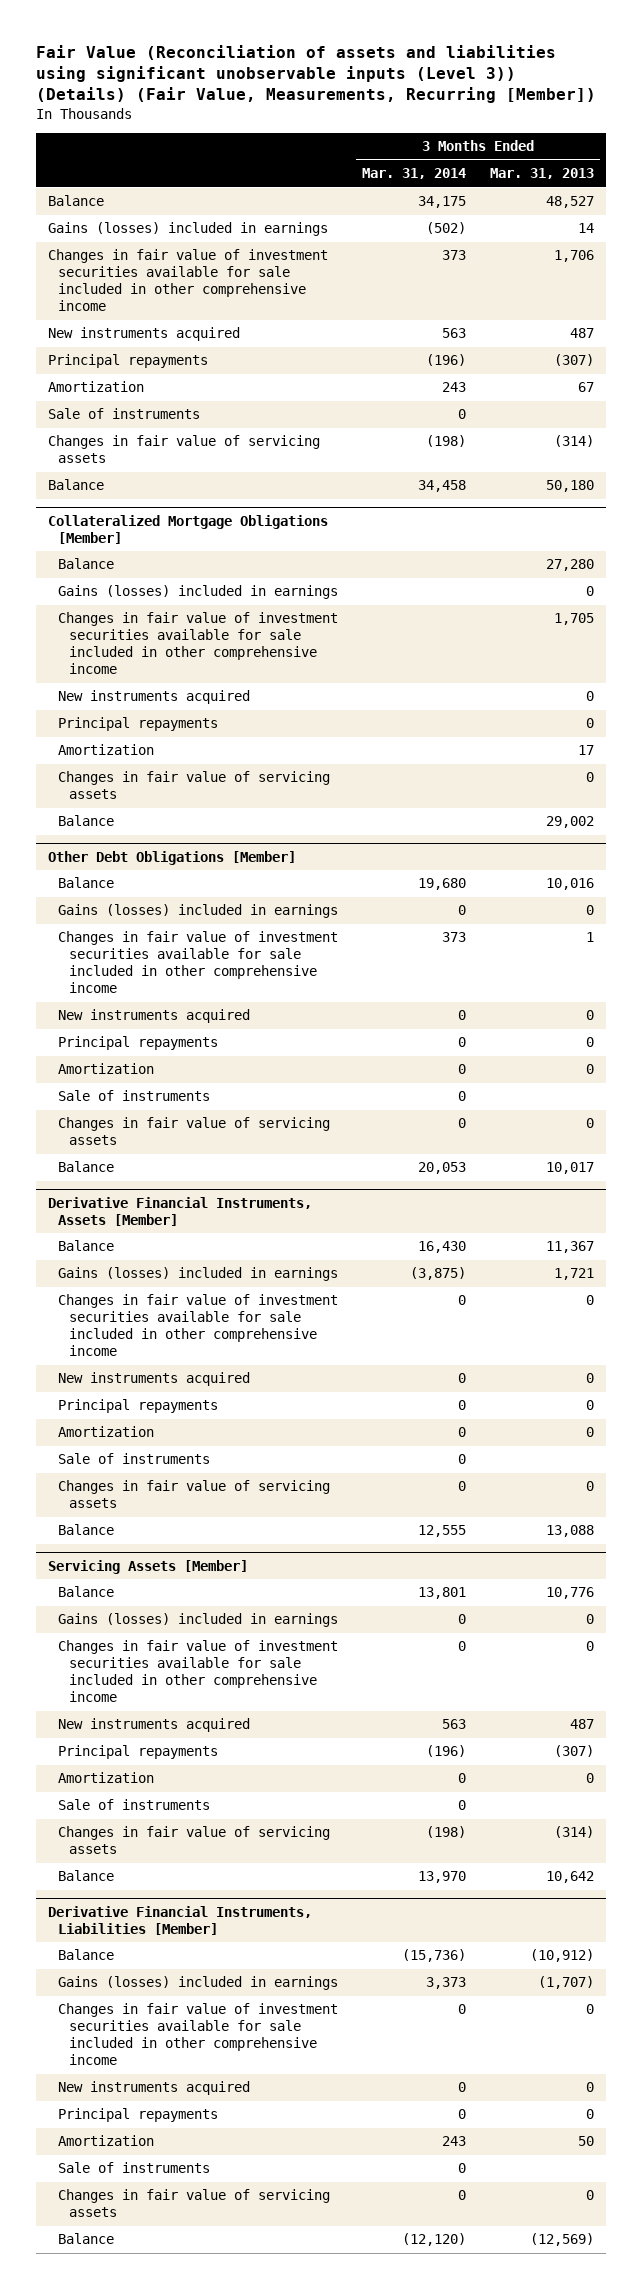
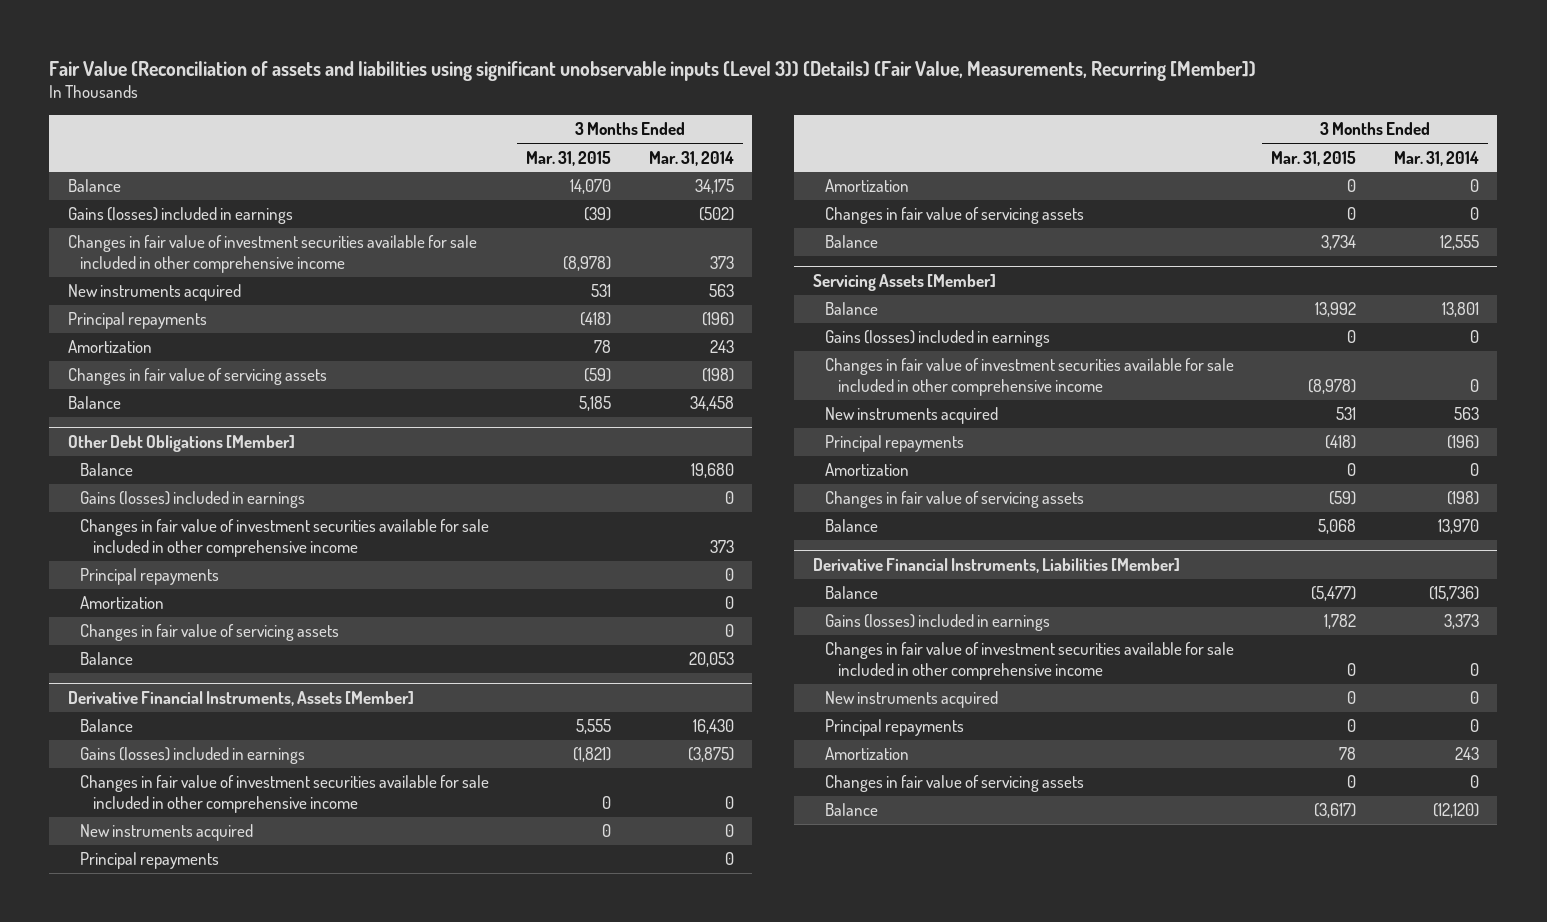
[489,168,594,180] Mar. 31, 2013 -> none
none -> [526,150,612,166] Mar. 31, 2015
[48,408,201,420] Sale of instruments -> none
[48,514,329,544] Collateralized Mortgage Obligations [Member] -> none
[58,558,115,570] Balance -> none
[58,585,339,600] Gains (losses) included in earnings -> none
[58,612,339,675] Changes in fair value of investment securities available for sale included in other comprehensive income -> none
[58,690,251,705] New instruments acquired -> none
[58,717,219,732] Principal repayments -> none
[58,744,155,756] Amortization -> none
[58,771,331,800] Changes in fair value of servicing assets -> none
[58,815,115,827] Balance -> none
[58,1009,251,1024] New instruments acquired -> none
[58,1090,211,1102] Sale of instruments -> none
[58,1453,211,1465] Sale of instruments -> none
[58,1799,211,1811] Sale of instruments -> none
[58,2162,211,2174] Sale of instruments -> none

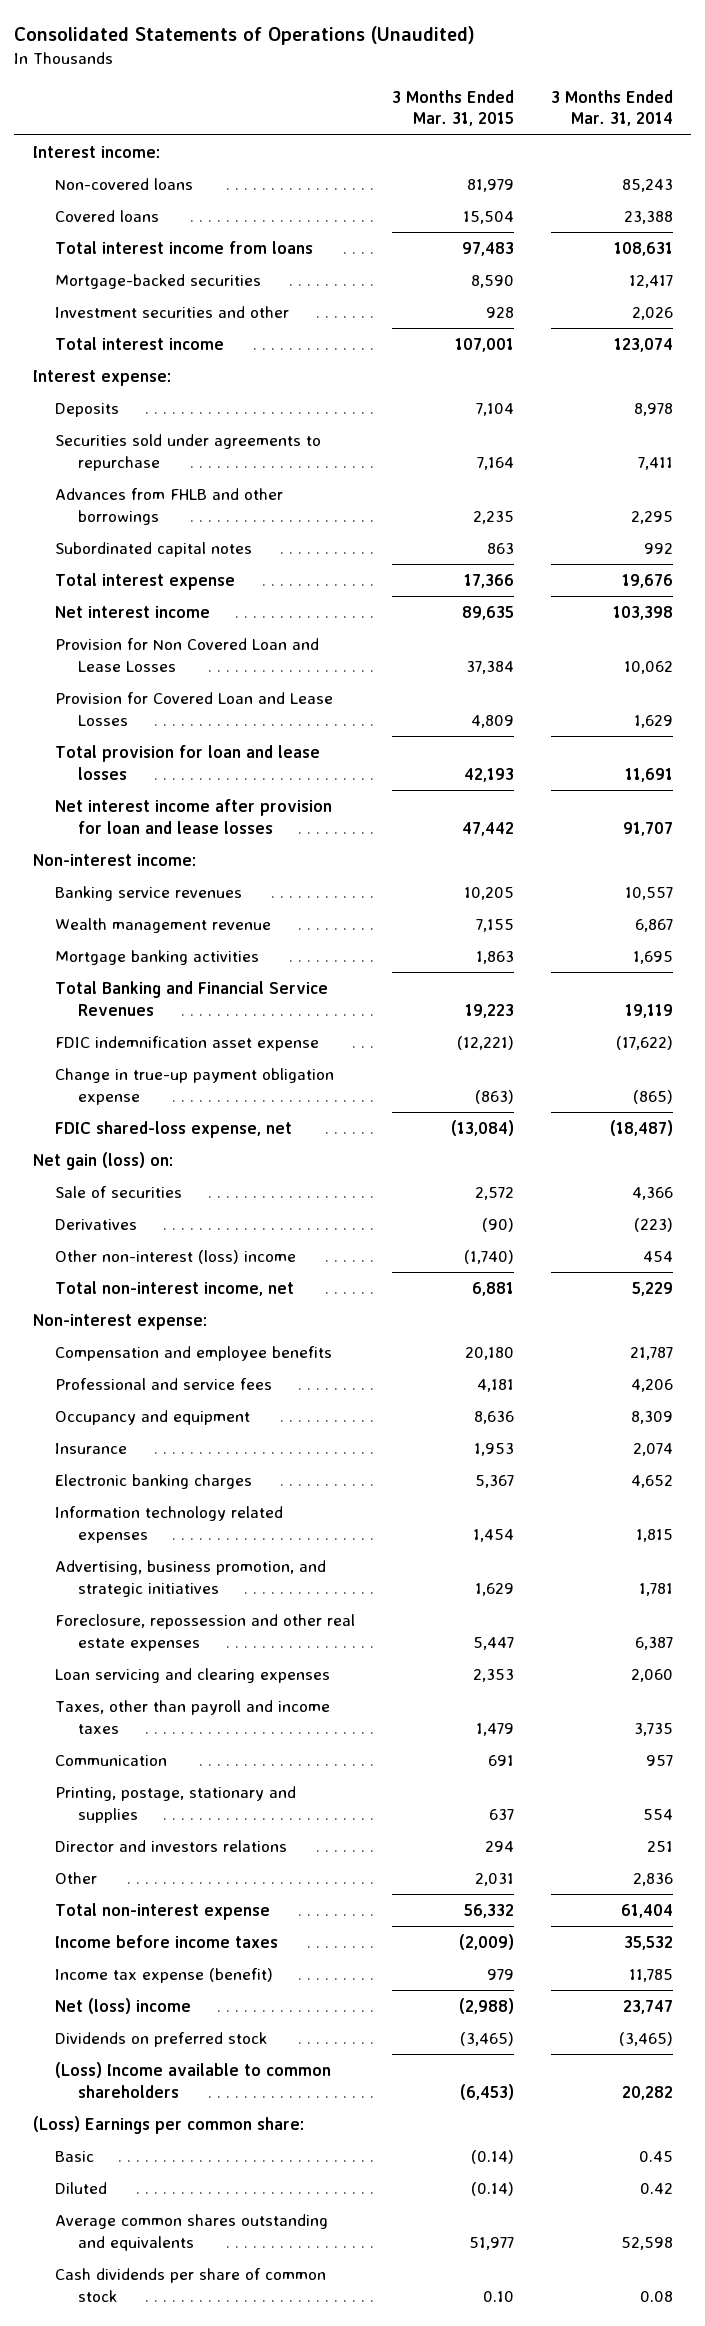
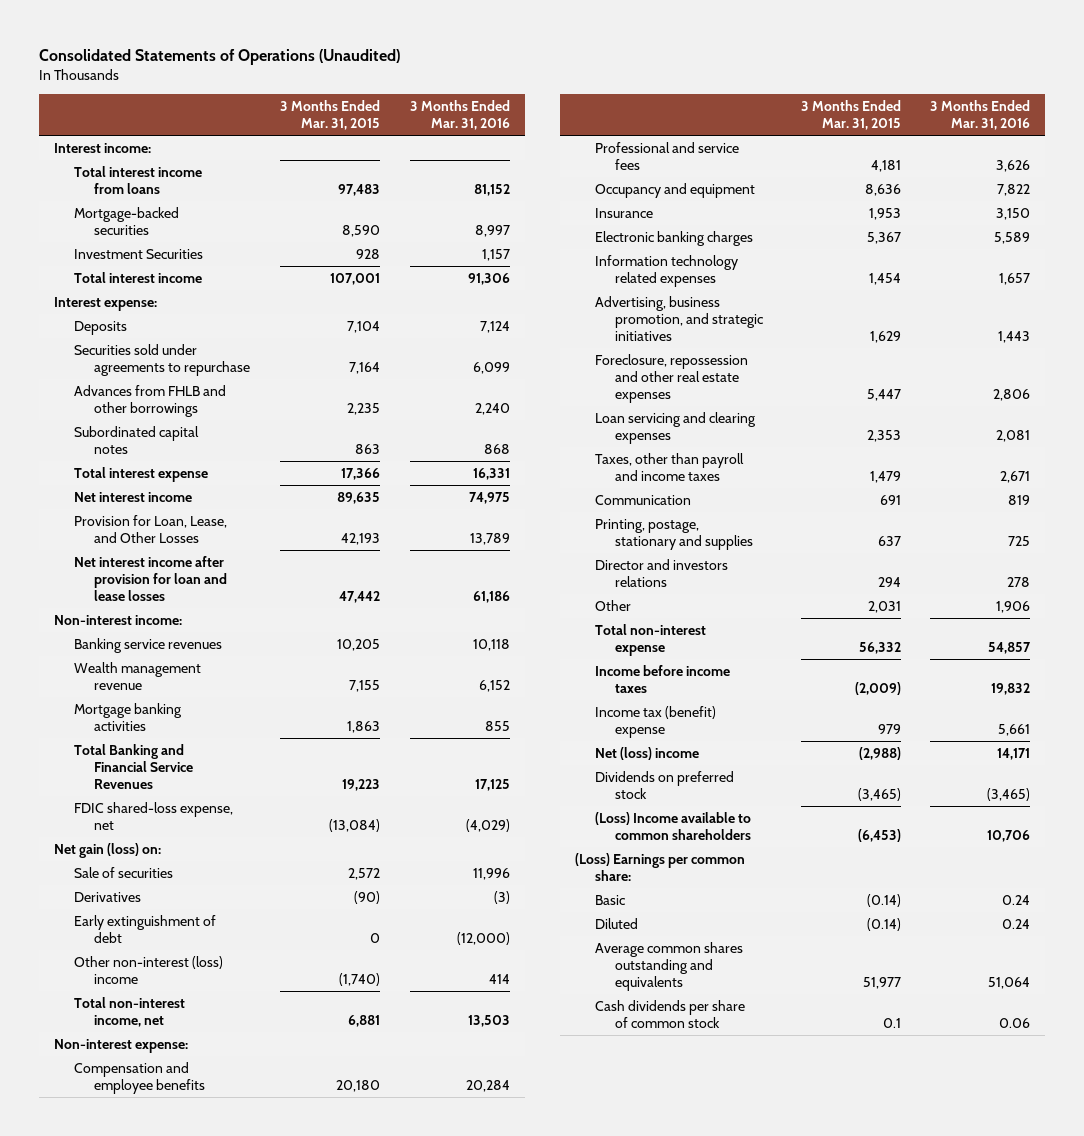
[550,89,673,127] 3 Months Ended Mar. 31, 2014 -> none
none -> [409,100,510,130] 3 Months Ended Mar. 31, 2016
[55,177,194,190] Non-covered loans -> none
[55,209,160,222] Covered loans -> none
[55,305,290,318] Investment securities and other -> [74,249,204,260] Investment Securities
[55,637,320,672] Provision for Non Covered Loan and Lease Losses -> none
[55,691,334,726] Provision for Covered Loan and Lease Losses -> none
[55,744,321,780] Total provision for loan and lease losses -> [74,515,228,543] Provision for Loan, Lease, and Other Losses
[55,1035,320,1051] FDIC indemnification asset expense -> none
[55,1067,335,1105] Change in true-up payment obligation expense -> none
none -> [74,915,217,943] Early extinguishment of debt
[55,1967,274,1983] Income tax expense (benefit) -> [594,706,716,738] Income tax (benefit) expense
[483,2290,515,2302] 0.10 -> [882,1017,901,1028] 0.1

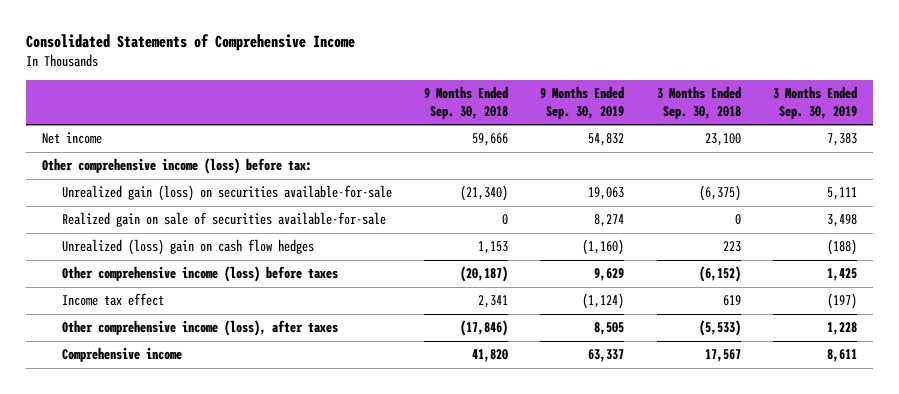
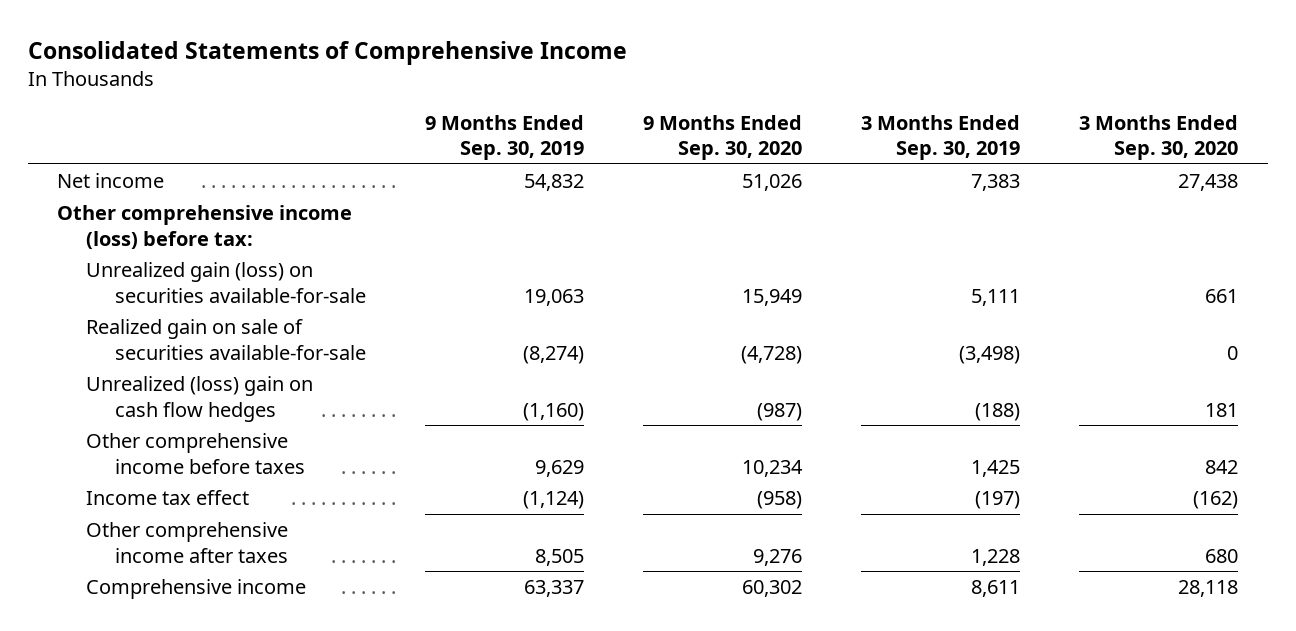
[424,86,509,119] 9 Months Ended Sep. 30, 2018 -> none
[656,86,741,119] 3 Months Ended Sep. 30, 2018 -> none
none -> [643,114,803,161] 9 Months Ended Sep. 30, 2020
none -> [1079,114,1239,161] 3 Months Ended Sep. 30, 2020
[594,214,625,228] 8,274 -> [523,345,585,364] (8,274)
[826,214,857,228] 3,498 -> [959,345,1021,364] (3,498)
[62,266,339,283] Other comprehensive income (loss) before taxes -> [86,433,306,474] Other comprehensive income before taxes
[62,320,339,337] Other comprehensive income (loss), after taxes -> [86,522,289,563] Other comprehensive income after taxes

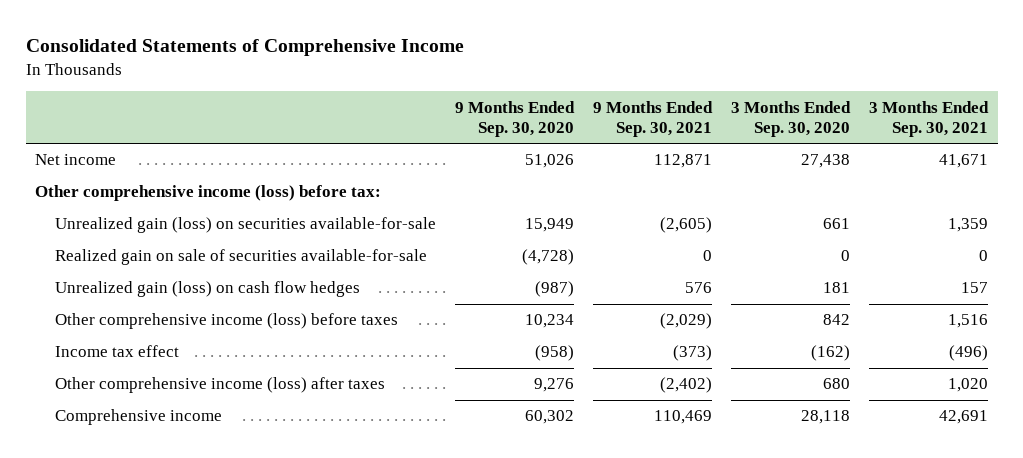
[425,114,585,161] 9 Months Ended Sep. 30, 2019 -> none
[861,114,1021,161] 3 Months Ended Sep. 30, 2019 -> none
none -> [593,100,714,137] 9 Months Ended Sep. 30, 2021
none -> [869,100,990,137] 3 Months Ended Sep. 30, 2021
[86,376,314,422] Unrealized (loss) gain on cash flow hedges -> [55,281,361,298] Unrealized gain (loss) on cash flow hedges
[86,433,306,474] Other comprehensive income before taxes -> [55,313,399,330] Other comprehensive income (loss) before taxes
[86,522,289,563] Other comprehensive income after taxes -> [55,377,386,394] Other comprehensive income (loss) after taxes

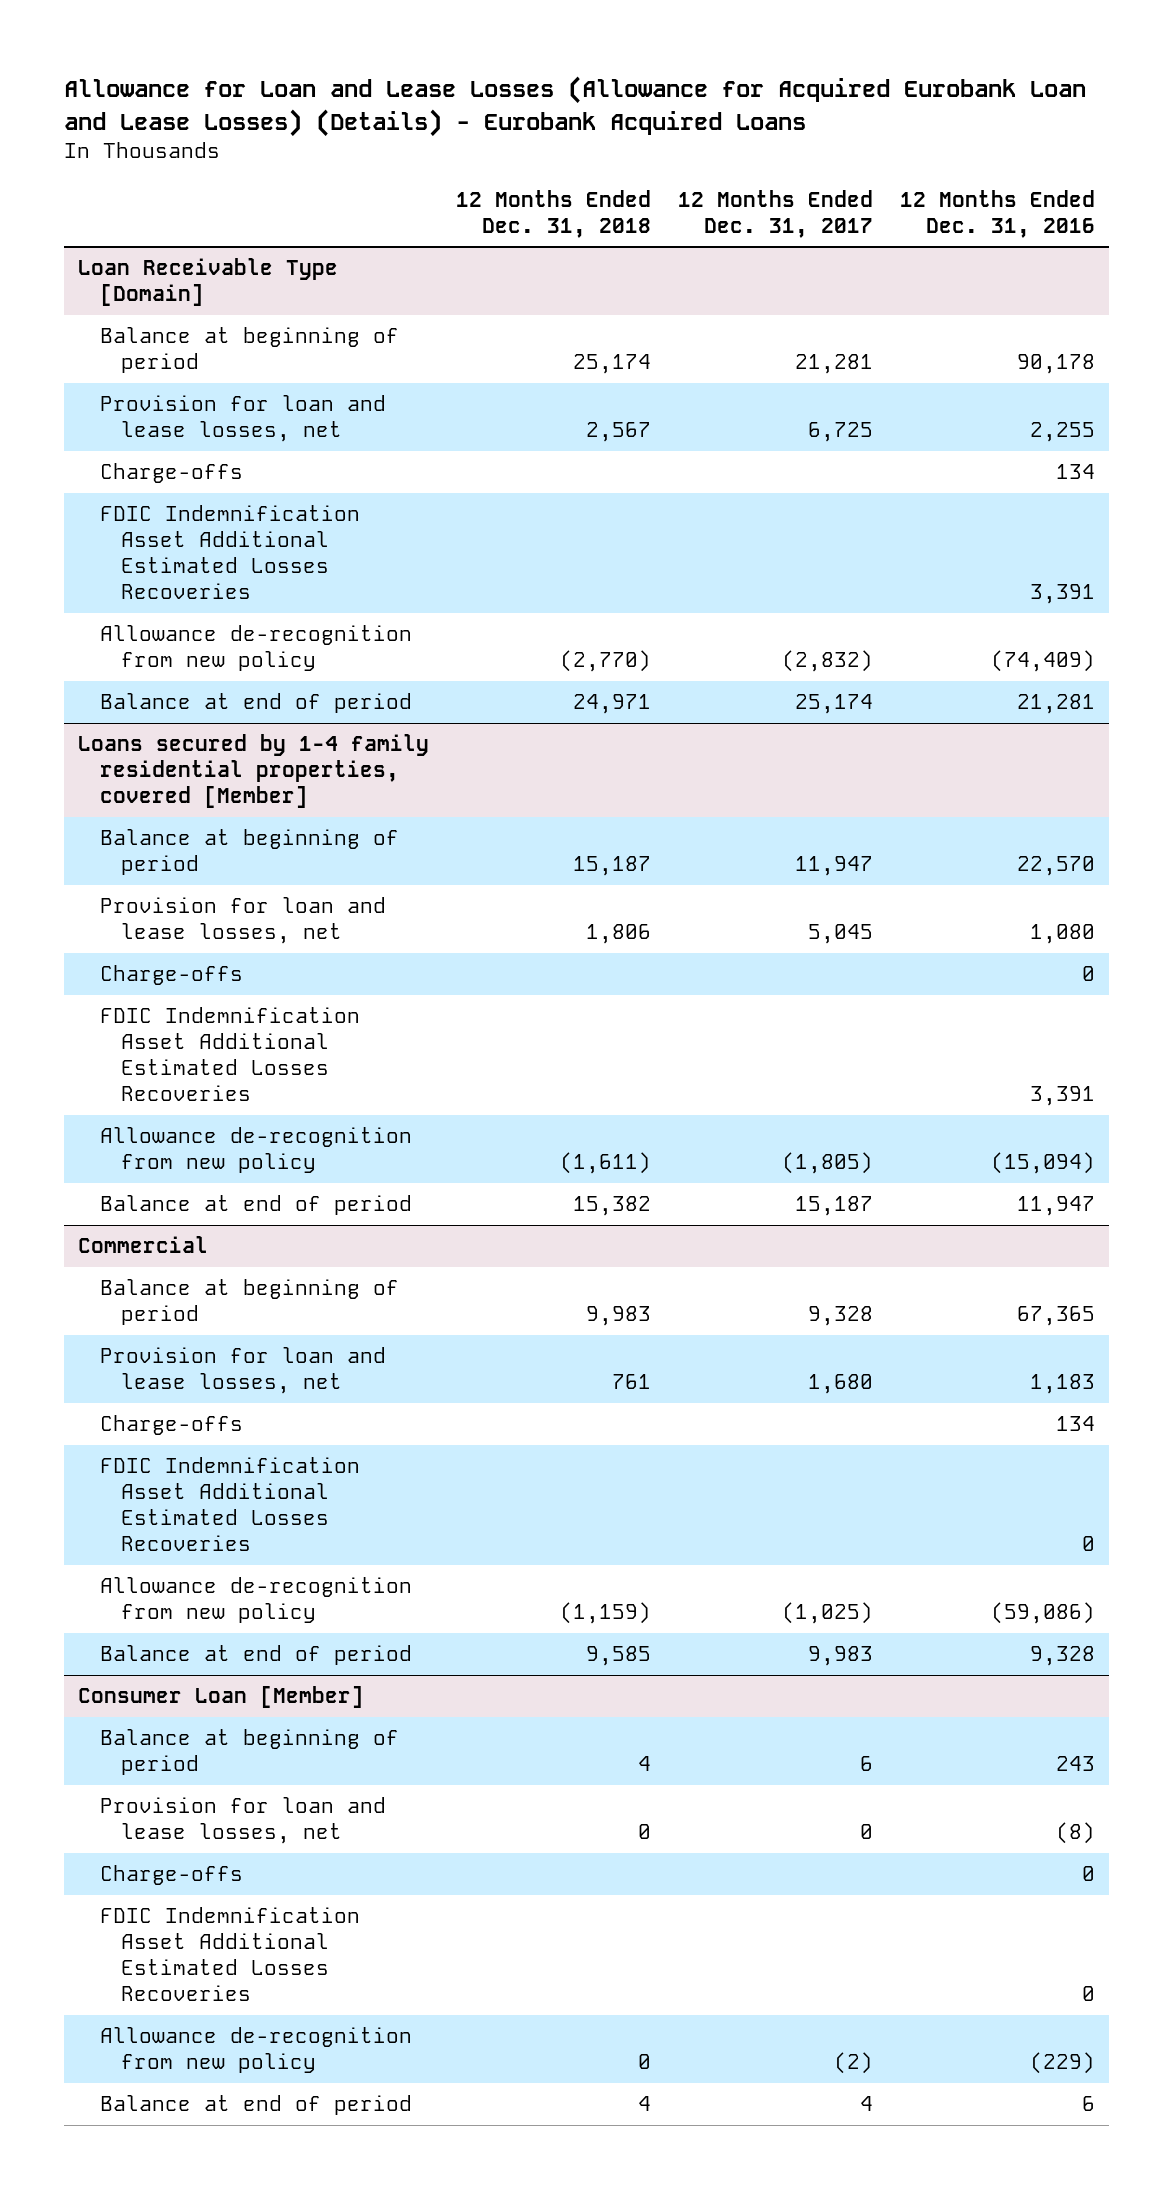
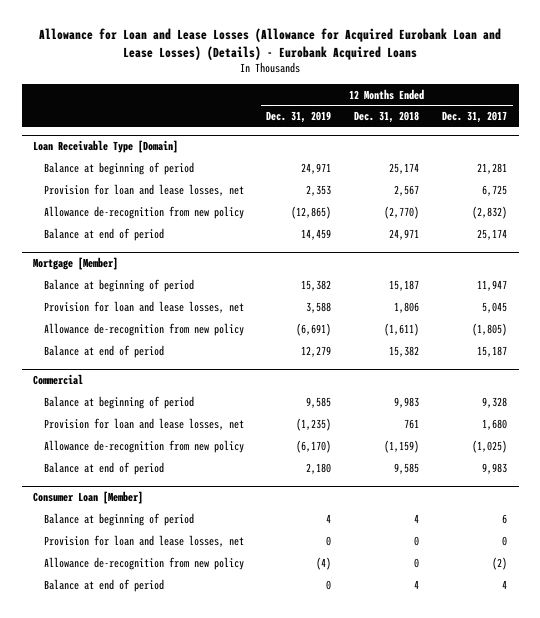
[900,189,1096,239] 12 Months Ended Dec. 31, 2016 -> none
none -> [266,111,332,124] Dec. 31, 2019
[99,463,243,484] Charge-offs -> none
[99,505,360,600] FDIC Indemnification Asset Additional Estimated Losses Recoveries -> none
[77,734,429,809] Loans secured by 1-4 family residential properties, covered [Member] -> [32,257,118,271] Mortgage [Member]
[99,965,243,986] Charge-offs -> none
[99,1007,360,1102] FDIC Indemnification Asset Additional Estimated Losses Recoveries -> none
[99,1415,243,1436] Charge-offs -> none
[99,1457,360,1552] FDIC Indemnification Asset Additional Estimated Losses Recoveries -> none
[99,1865,243,1886] Charge-offs -> none
[99,1907,360,2002] FDIC Indemnification Asset Additional Estimated Losses Recoveries -> none

